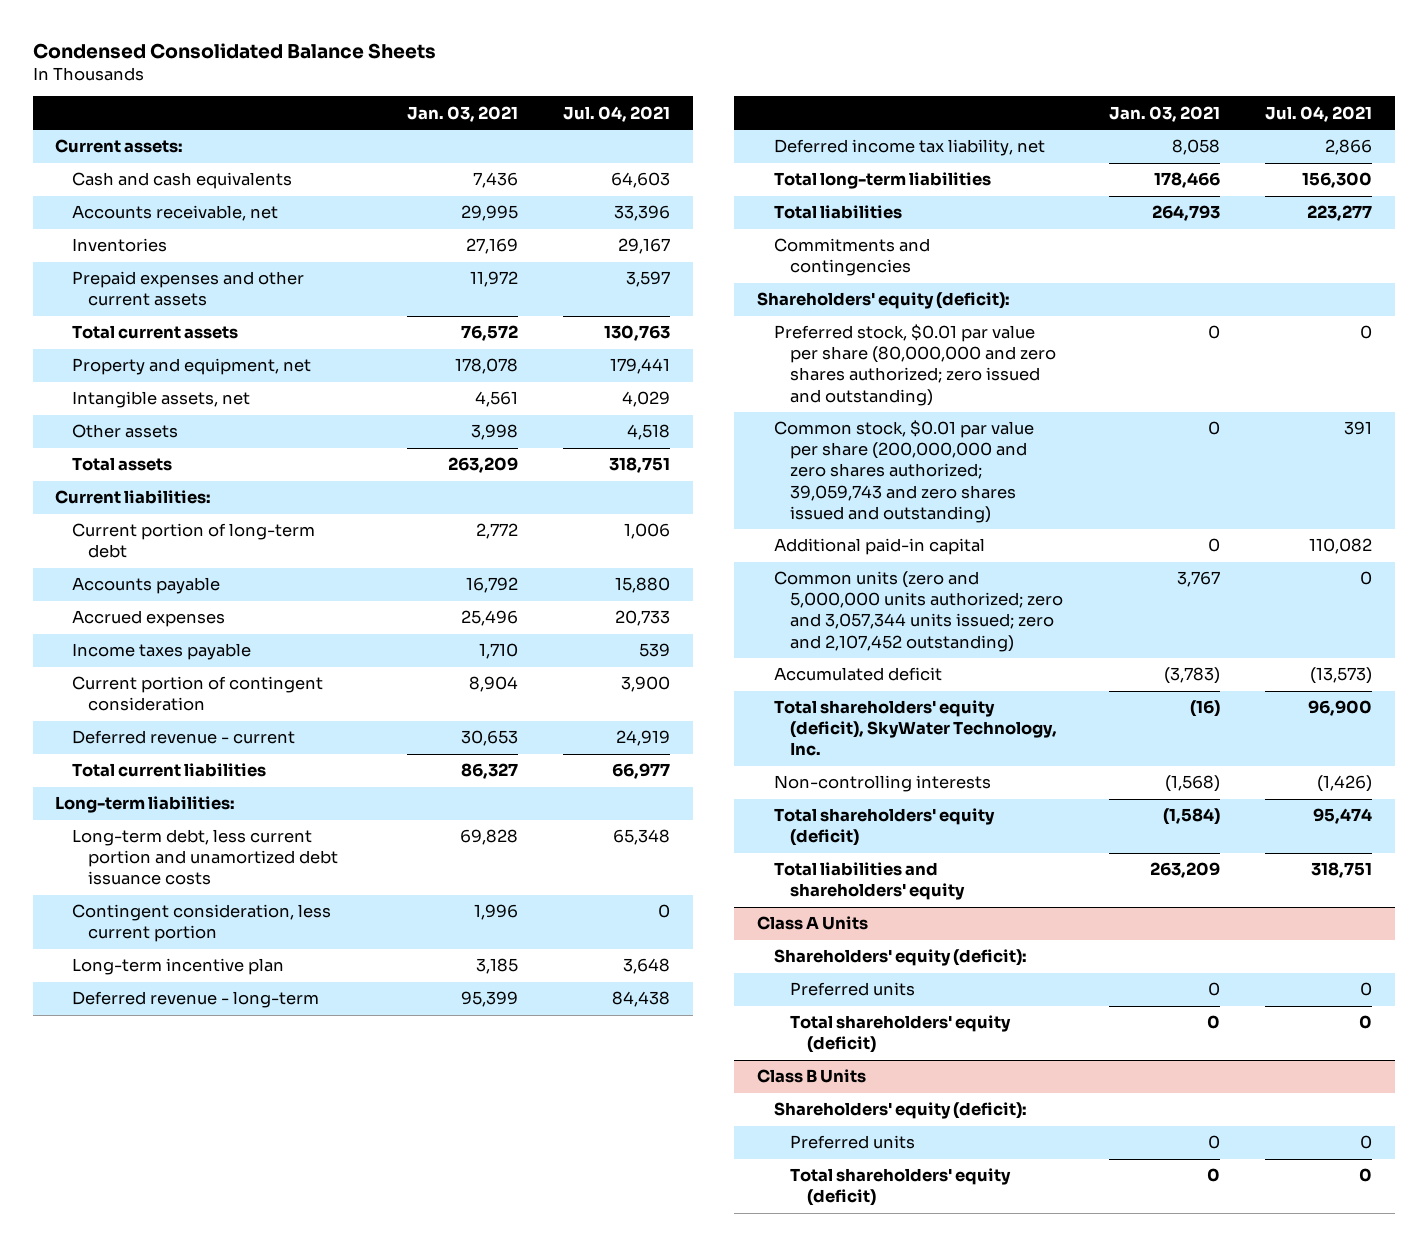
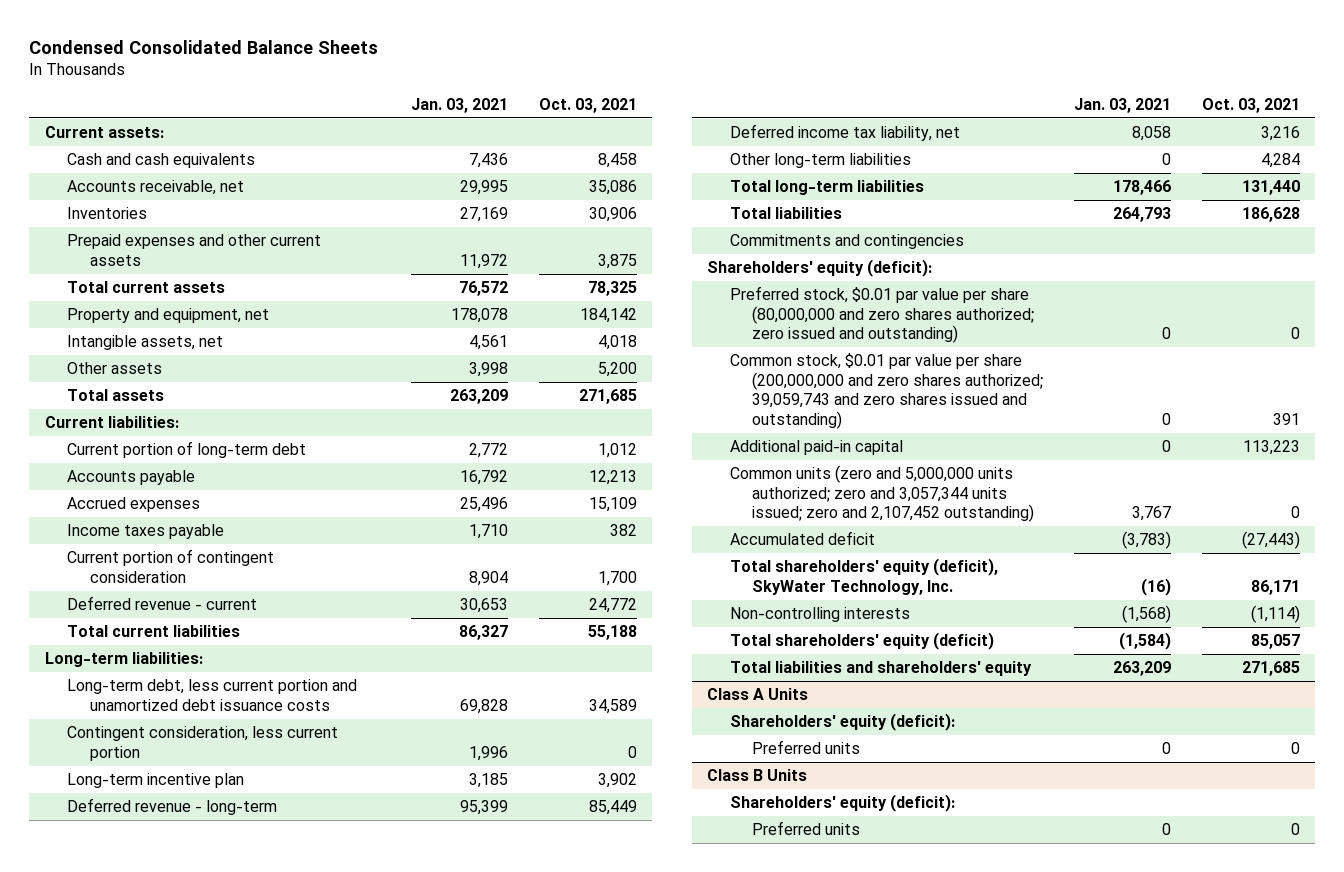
[563,105,671,122] Jul. 04, 2021 -> none
none -> [539,98,638,114] Oct. 03, 2021
none -> [729,153,911,169] Other long-term liabilities
[790,1015,1012,1054] Total shareholders' equity (deficit) -> none
[790,1168,1012,1207] Total shareholders' equity (deficit) -> none

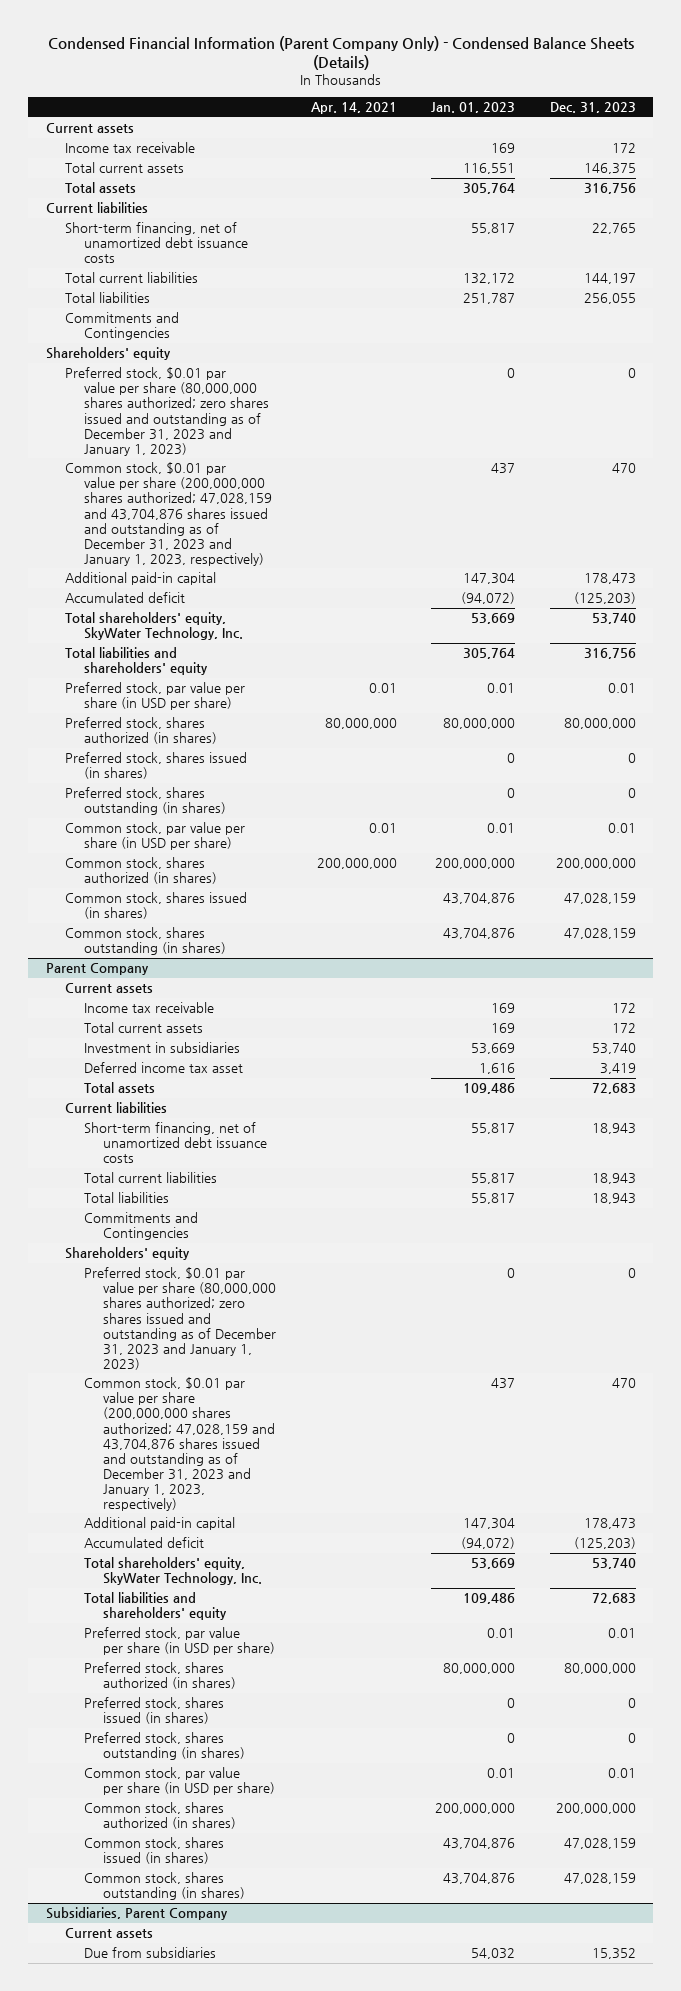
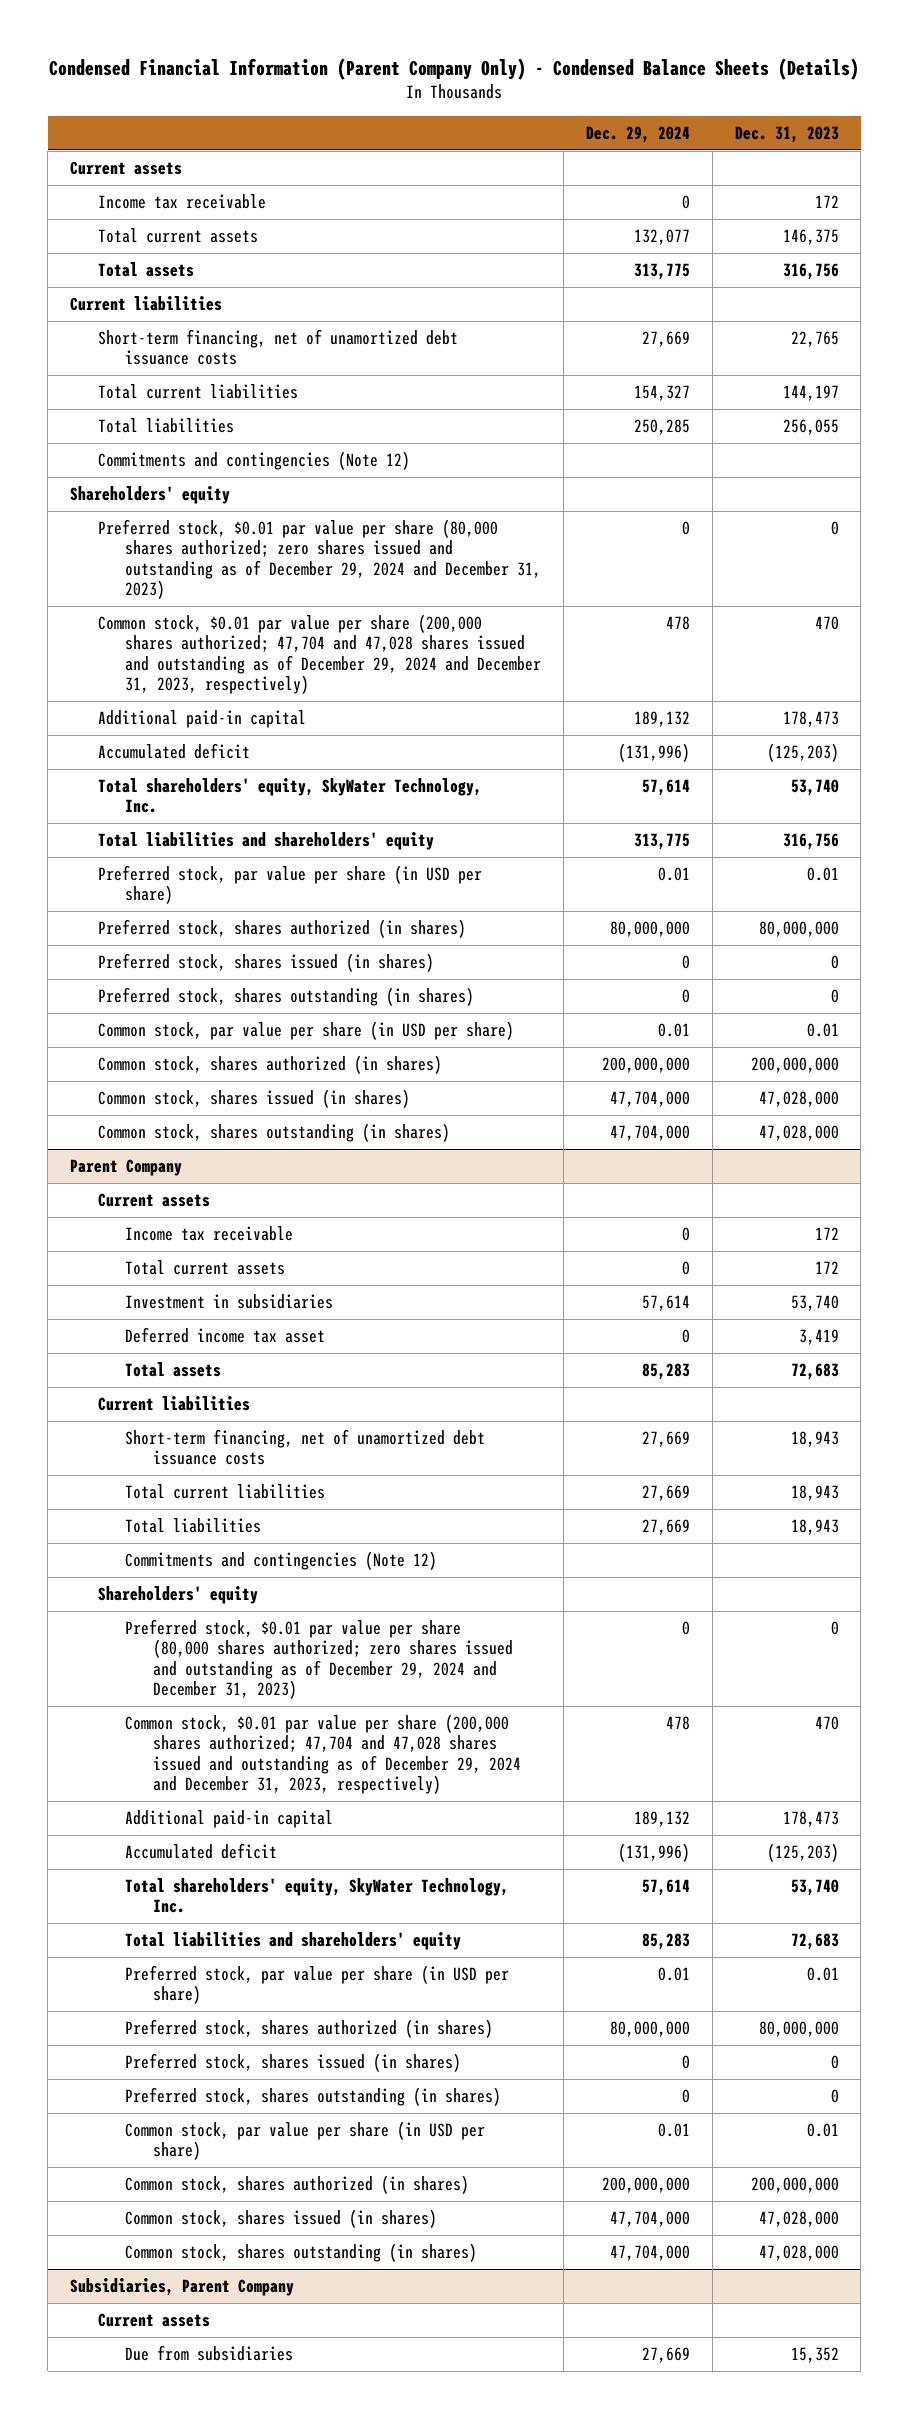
[310,102,397,115] Apr. 14, 2021 -> none
[431,102,516,114] Jan. 01, 2023 -> none
none -> [586,125,691,143] Dec. 29, 2024
[64,312,179,341] Commitments and Contingencies -> [97,450,410,470] Commitments and contingencies (Note 12)
[64,367,269,456] Preferred stock, $0.01 par value per share (80,000,000 shares authorized; zero shares issued and outstanding as of December 31, 2023 and January 1, 2023) -> [97,518,542,599] Preferred stock, $0.01 par value per share (80,000 shares authorized; zero shares issued and outstanding as of December 29, 2024 and December 31, 2023)
[64,462,272,566] Common stock, $0.01 par value per share (200,000,000 shares authorized; 47,028,159 and 43,704,876 shares issued and outstanding as of December 31, 2023 and January 1, 2023, respectively) -> [97,613,542,694] Common stock, $0.01 par value per share (200,000 shares authorized; 47,704 and 47,028 shares issued and outstanding as of December 29, 2024 and December 31, 2023, respectively)
[563,893,636,905] 47,028,159 -> [758,1090,839,1107] 47,028,000
[563,928,636,940] 47,028,159 -> [758,1124,839,1141] 47,028,000
[83,1212,198,1241] Commitments and Contingencies -> [125,1550,438,1570] Commitments and contingencies (Note 12)
[83,1267,277,1370] Preferred stock, $0.01 par value per share (80,000,000 shares authorized; zero shares issued and outstanding as of December 31, 2023 and January 1, 2023) -> [125,1618,514,1699] Preferred stock, $0.01 par value per share (80,000 shares authorized; zero shares issued and outstanding as of December 29, 2024 and December 31, 2023)
[83,1377,276,1511] Common stock, $0.01 par value per share (200,000,000 shares authorized; 47,028,159 and 43,704,876 shares issued and outstanding as of December 31, 2023 and January 1, 2023, respectively) -> [125,1713,522,1794] Common stock, $0.01 par value per share (200,000 shares authorized; 47,704 and 47,028 shares issued and outstanding as of December 29, 2024 and December 31, 2023, respectively)
[563,1838,636,1850] 47,028,159 -> [758,2210,839,2227] 47,028,000
[563,1873,636,1885] 47,028,159 -> [758,2244,839,2261] 47,028,000

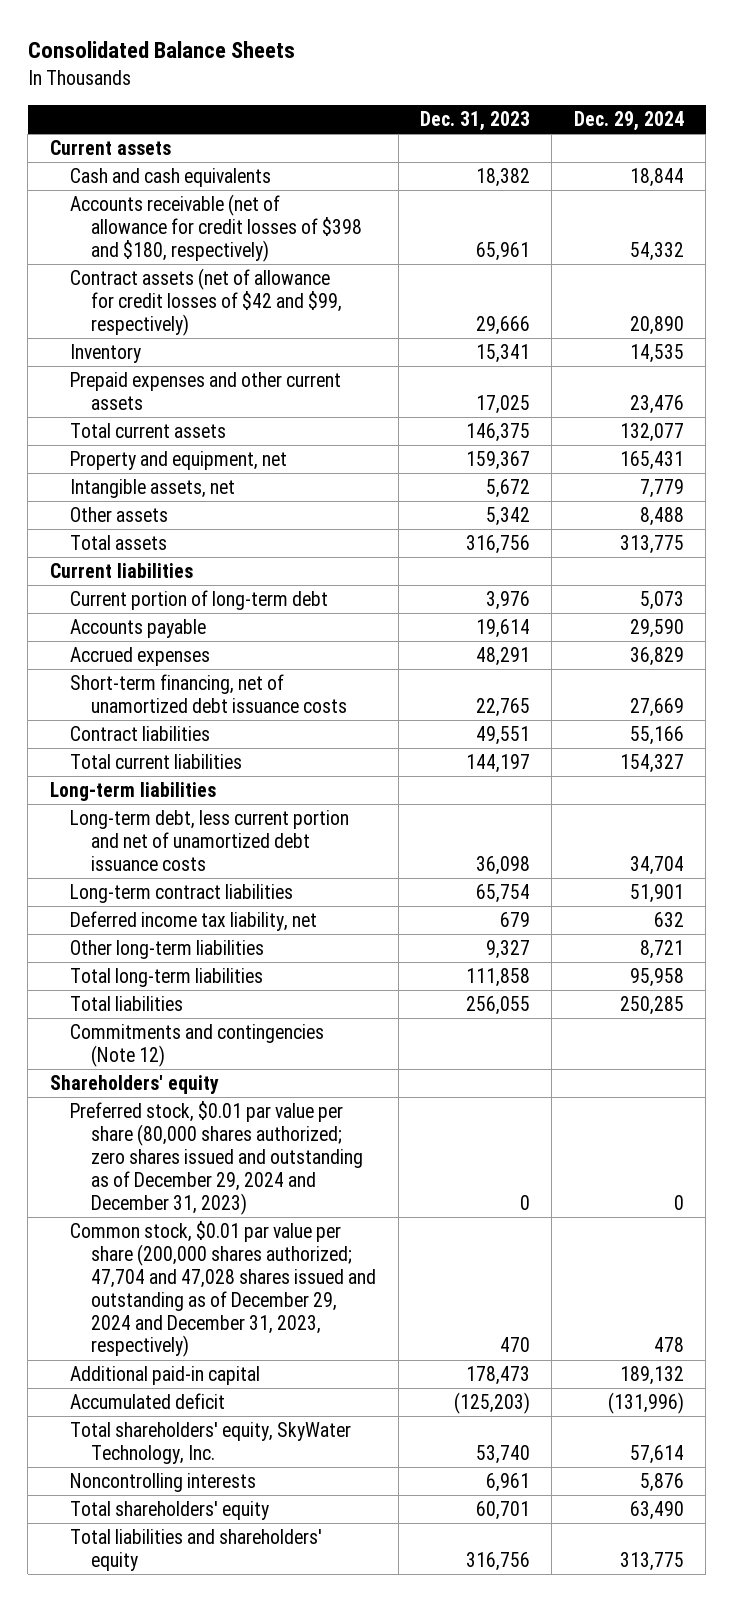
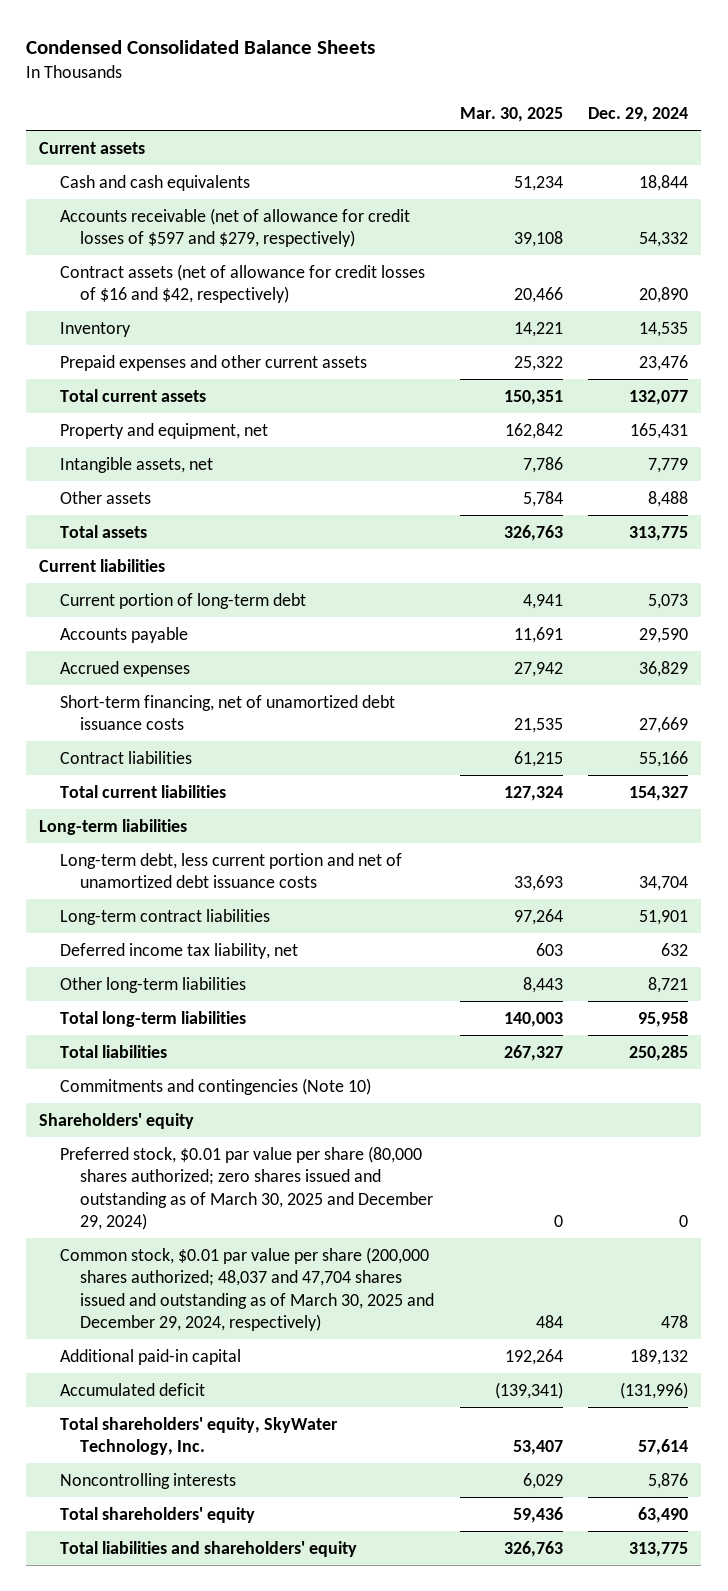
[27,41,295,59] Consolidated Balance Sheets -> [26,40,376,55] Condensed Consolidated Balance Sheets
[420,110,531,131] Dec. 31, 2023 -> none
none -> [459,106,563,122] Mar. 30, 2025
[70,194,363,262] Accounts receivable (net of allowance for credit losses of $398 and $180, respectively) -> [59,207,410,248] Accounts receivable (net of allowance for credit losses of $597 and $279, respectively)
[70,268,343,336] Contract assets (net of allowance for credit losses of $42 and $99, respectively) -> [59,263,425,304] Contract assets (net of allowance for credit losses of $16 and $42, respectively)
[70,1024,325,1068] Commitments and contingencies (Note 12) -> [59,1077,371,1095] Commitments and contingencies (Note 10)
[70,1101,364,1215] Preferred stock, $0.01 par value per share (80,000 shares authorized; zero shares issued and outstanding as of December 29, 2024 and December 31, 2023) -> [59,1145,433,1231] Preferred stock, $0.01 par value per share (80,000 shares authorized; zero shares issued and outstanding as of March 30, 2025 and December 29, 2024)
[70,1221,377,1358] Common stock, $0.01 par value per share (200,000 shares authorized; 47,704 and 47,028 shares issued and outstanding as of December 29, 2024 and December 31, 2023, respectively) -> [59,1246,434,1332] Common stock, $0.01 par value per share (200,000 shares authorized; 48,037 and 47,704 shares issued and outstanding as of March 30, 2025 and December 29, 2024, respectively)

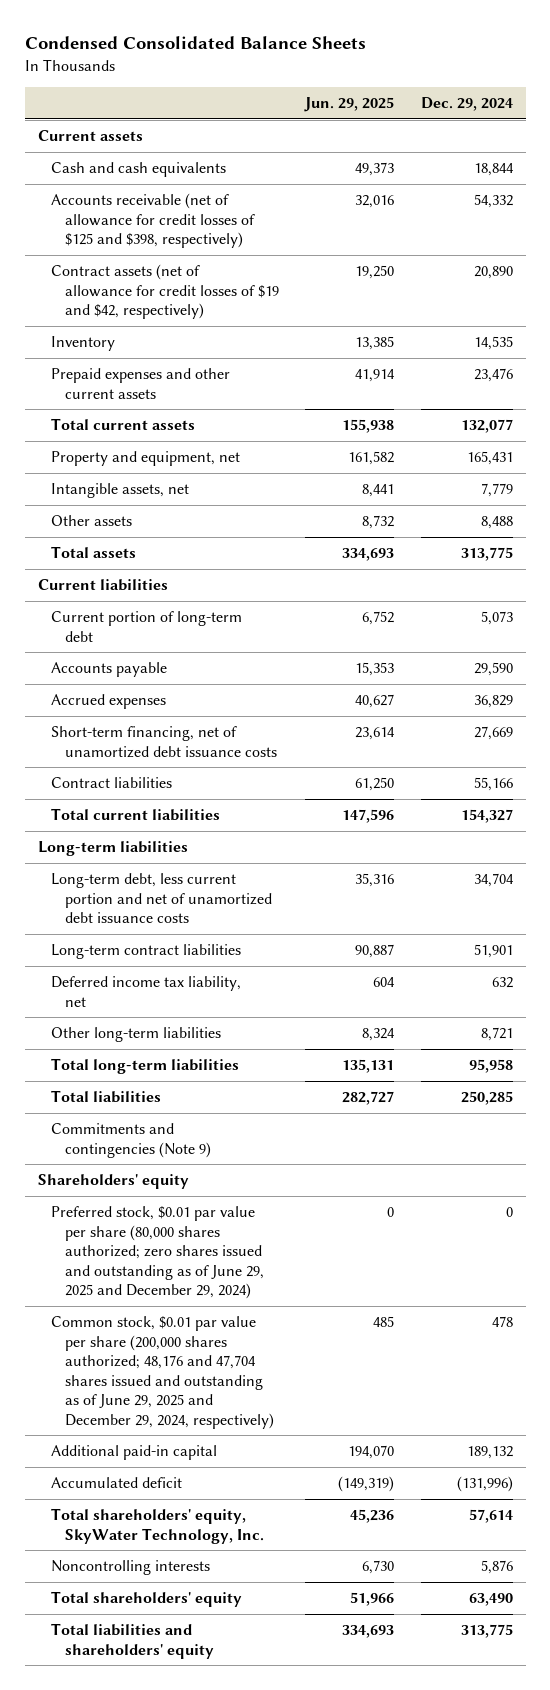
[459,106,563,122] Mar. 30, 2025 -> none
none -> [304,97,395,113] Jun. 29, 2025
[59,207,410,248] Accounts receivable (net of allowance for credit losses of $597 and $279, respectively) -> [51,193,255,249] Accounts receivable (net of allowance for credit losses of $125 and $398, respectively)
[59,263,425,304] Contract assets (net of allowance for credit losses of $16 and $42, respectively) -> [51,264,279,320] Contract assets (net of allowance for credit losses of $19 and $42, respectively)
[59,1077,371,1095] Commitments and contingencies (Note 10) -> [51,1123,211,1158] Commitments and contingencies (Note 9)
[59,1145,433,1231] Preferred stock, $0.01 par value per share (80,000 shares authorized; zero shares issued and outstanding as of March 30, 2025 and December 29, 2024) -> [51,1206,264,1300] Preferred stock, $0.01 par value per share (80,000 shares authorized; zero shares issued and outstanding as of June 29, 2025 and December 29, 2024)
[59,1246,434,1332] Common stock, $0.01 par value per share (200,000 shares authorized; 48,037 and 47,704 shares issued and outstanding as of March 30, 2025 and December 29, 2024, respectively) -> [51,1316,274,1429] Common stock, $0.01 par value per share (200,000 shares authorized; 48,176 and 47,704 shares issued and outstanding as of June 29, 2025 and December 29, 2024, respectively)

